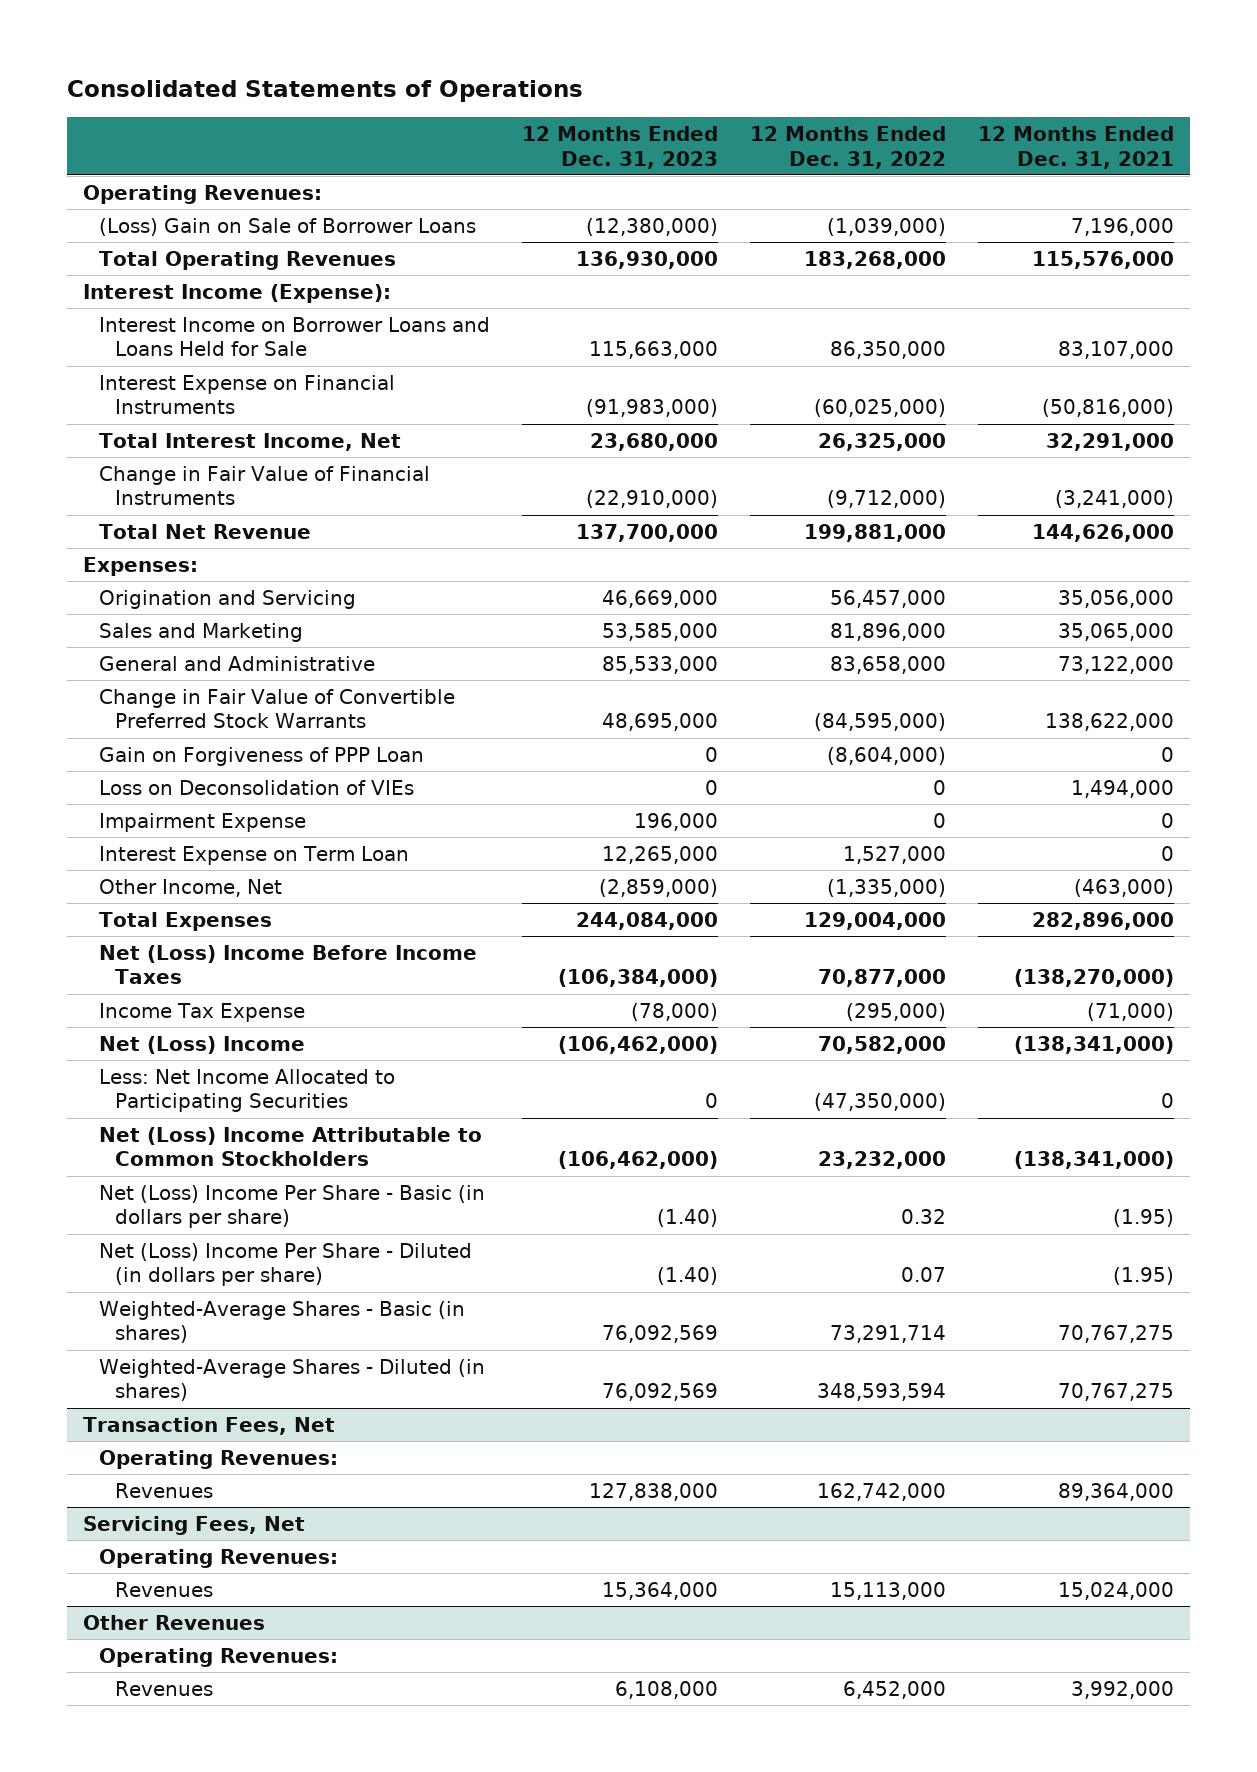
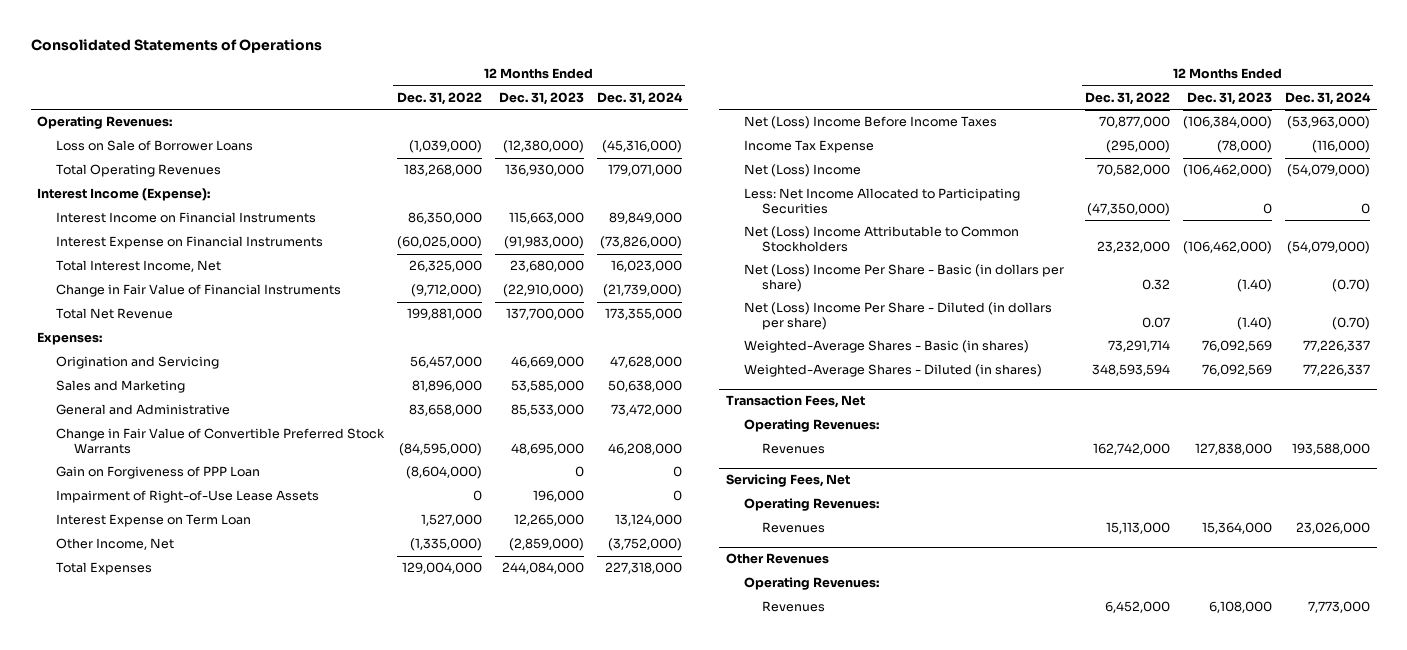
[978,125,1175,169] 12 Months Ended Dec. 31, 2021 -> none
none -> [596,91,683,105] Dec. 31, 2024
[98,217,476,236] (Loss) Gain on Sale of Borrower Loans -> [55,140,253,152] Loss on Sale of Borrower Loans
[98,316,490,357] Interest Income on Borrower Loans and Loans Held for Sale -> [55,212,316,224] Interest Income on Financial Instruments
[98,779,414,795] Loss on Deconsolidation of VIEs -> none
[98,812,306,832] Impairment Expense -> [55,490,319,504] Impairment of Right-of-Use Lease Assets

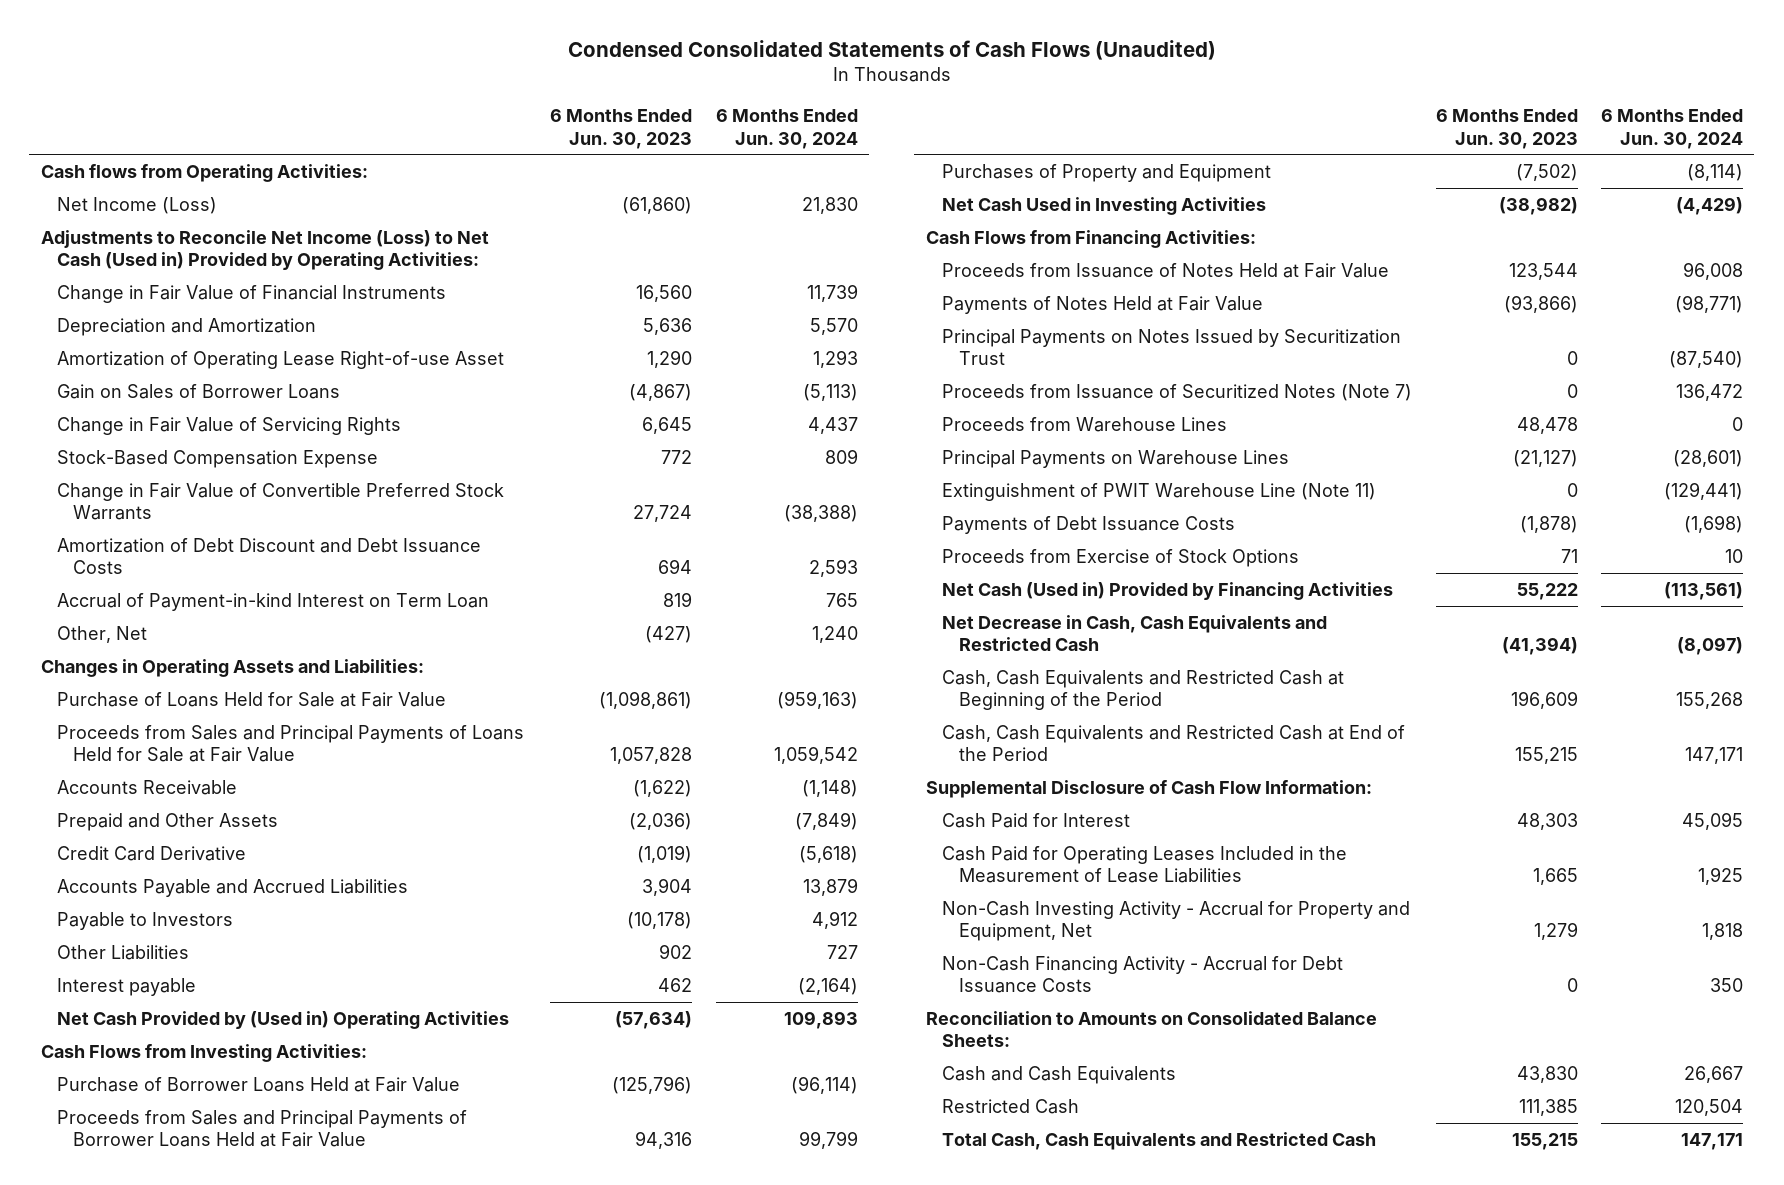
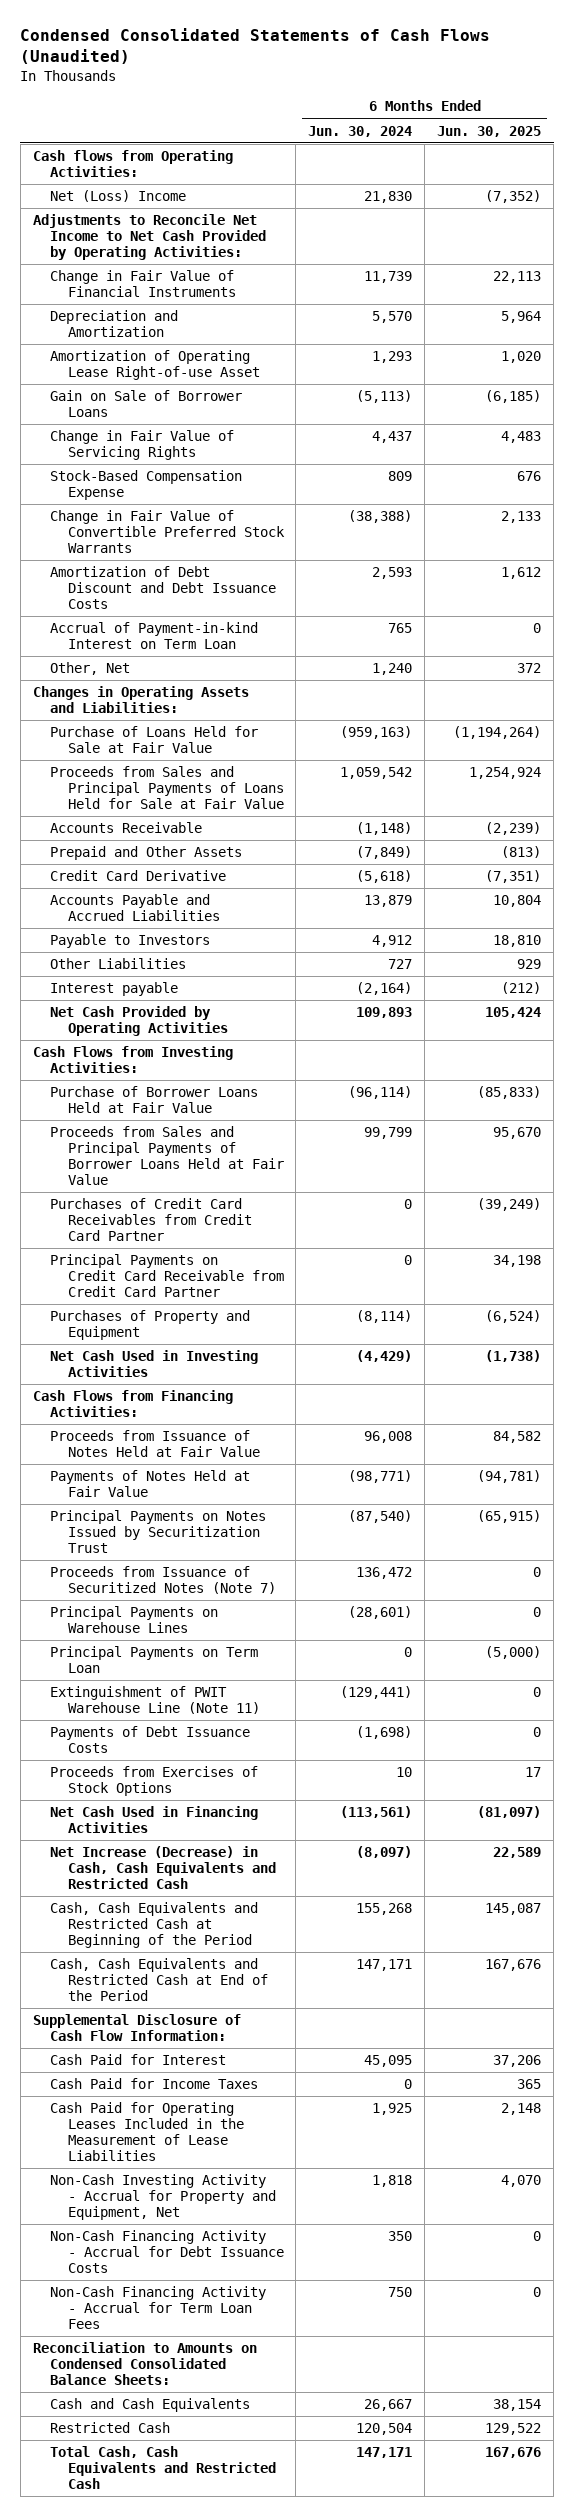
[550,109,693,149] 6 Months Ended Jun. 30, 2023 -> none
none -> [437,125,542,137] Jun. 30, 2025
[56,196,217,214] Net Income (Loss) -> [50,190,187,203] Net (Loss) Income
[40,229,489,271] Adjustments to Reconcile Net Income (Loss) to Net Cash (Used in) Provided by Operating Activities: -> [32,214,267,261] Adjustments to Reconcile Net Income to Net Cash Provided by Operating Activities:
[56,383,340,399] Gain on Sales of Borrower Loans -> [50,390,243,418] Gain on Sale of Borrower Loans
[56,1010,509,1029] Net Cash Provided by (Used in) Operating Activities -> [50,1006,228,1037] Net Cash Provided by Operating Activities
none -> [50,1198,252,1242] Purchases of Credit Card Receivables from Credit Card Partner
none -> [50,1254,284,1298] Principal Payments on Credit Card Receivable from Credit Card Partner
[942,416,1228,432] Proceeds from Warehouse Lines -> none
none -> [50,1646,259,1674] Principal Payments on Term Loan
[942,548,1300,567] Proceeds from Exercise of Stock Options -> [50,1766,259,1797] Proceeds from Exercises of Stock Options
[942,581,1394,600] Net Cash (Used in) Provided by Financing Activities -> [50,1806,259,1834] Net Cash Used in Financing Activities
[942,614,1328,652] Net Decrease in Cash, Cash Equivalents and Restricted Cash -> [50,1846,276,1890] Net Increase (Decrease) in Cash, Cash Equivalents and Restricted Cash
none -> [50,2078,259,2090] Cash Paid for Income Taxes
none -> [50,2286,267,2330] Non-Cash Financing Activity - Accrual for Term Loan Fees
[925,1010,1377,1048] Reconciliation to Amounts on Consolidated Balance Sheets: -> [32,2342,257,2386] Reconciliation to Amounts on Condensed Consolidated Balance Sheets:

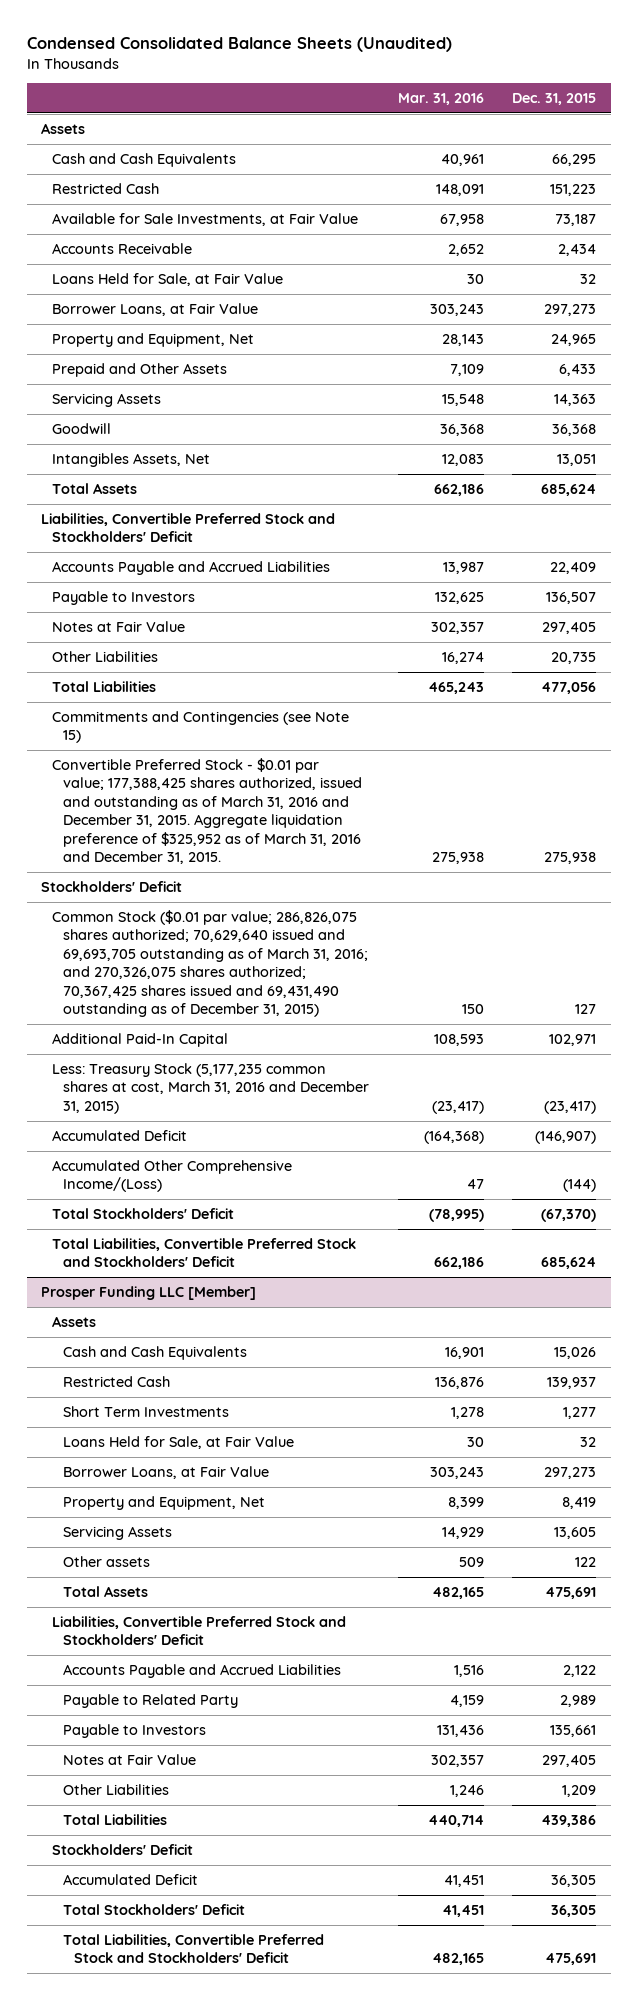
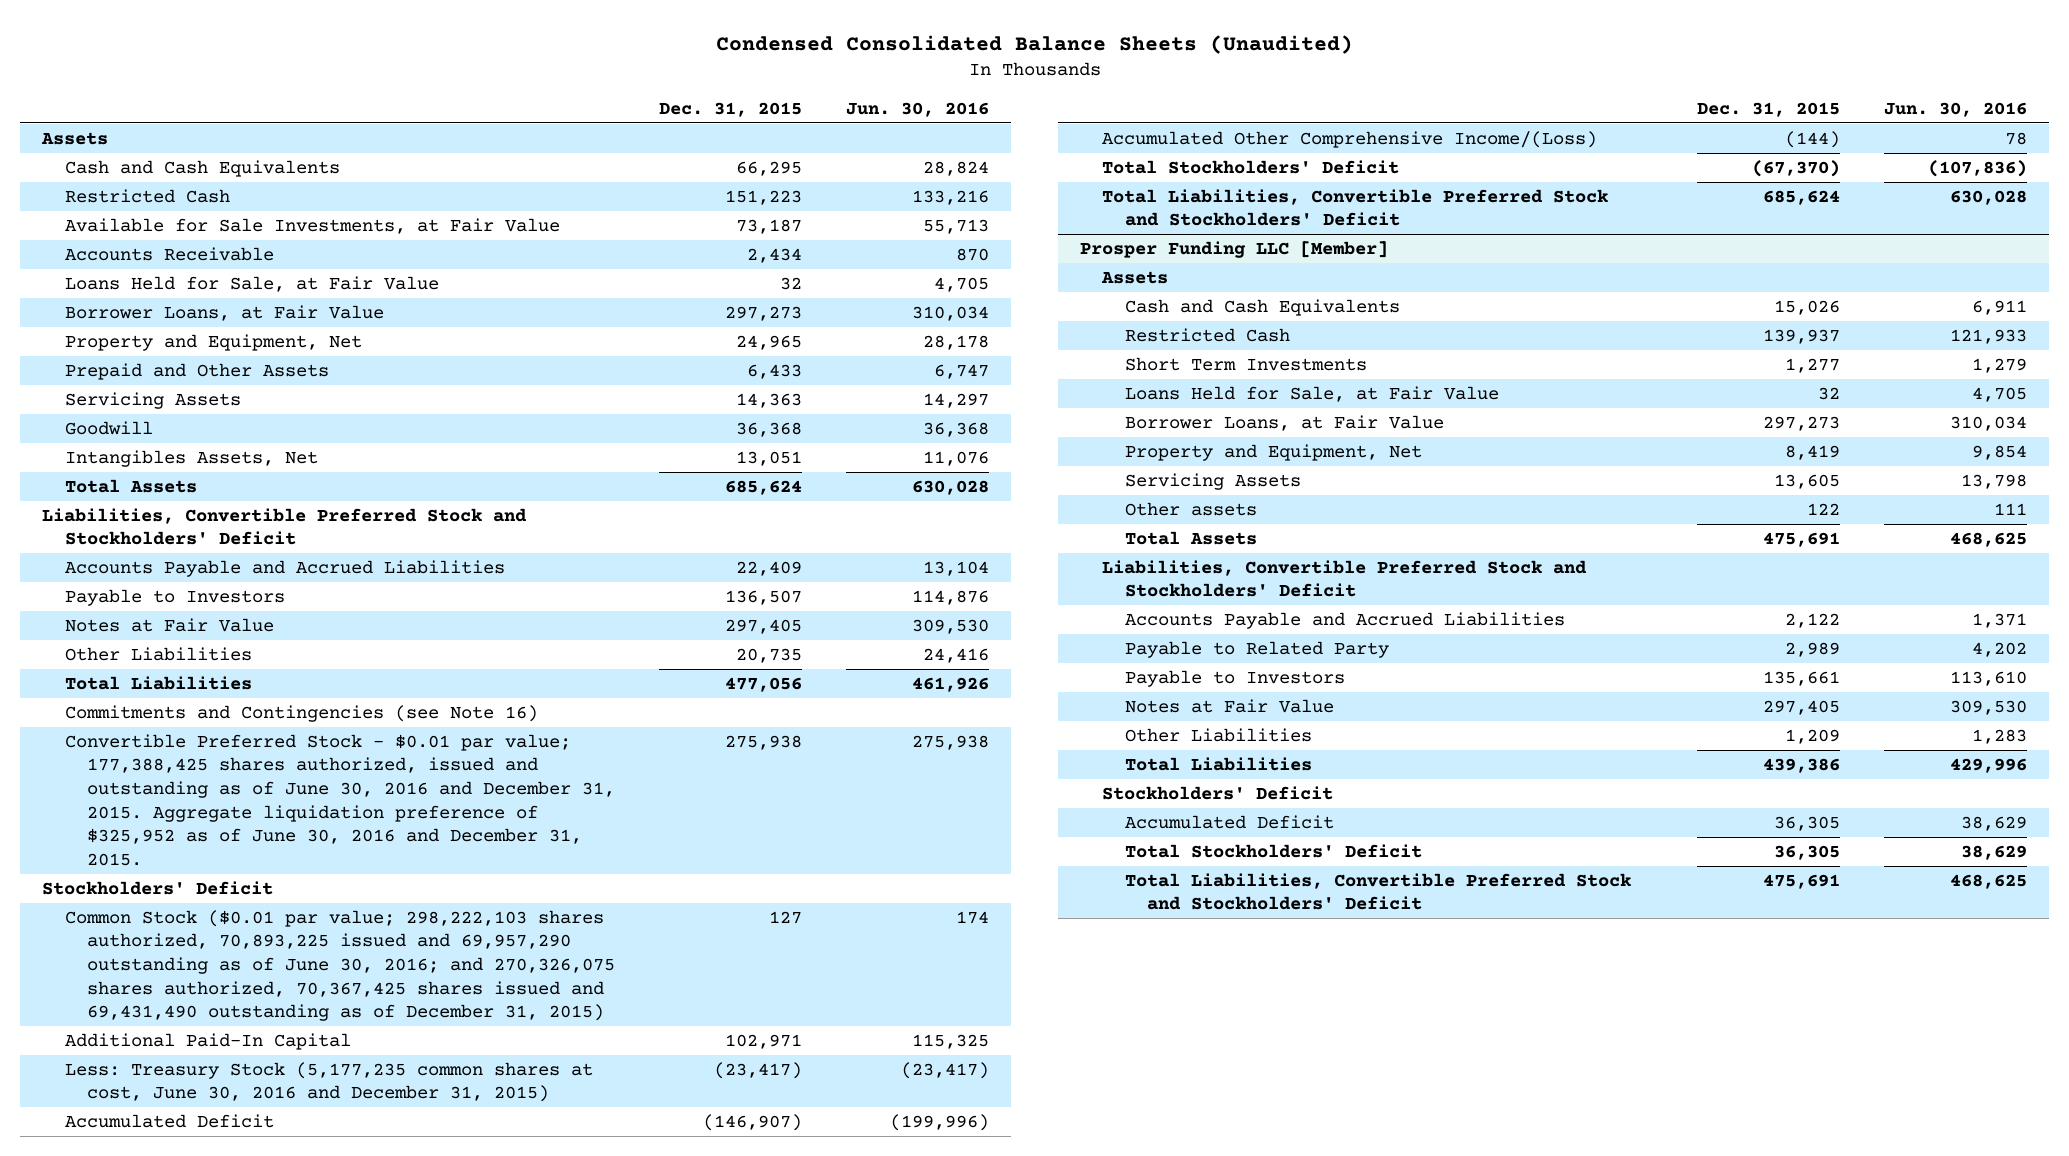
[397,92,484,105] Mar. 31, 2016 -> none
none -> [845,101,989,117] Jun. 30, 2016
[52,710,350,744] Commitments and Contingencies (see Note 15) -> [64,704,538,722] Commitments and Contingencies (see Note 16)
[52,757,362,865] Convertible Preferred Stock - $0.01 par value; 177,388,425 shares authorized, issued and outstanding as of March 31, 2016 and December 31, 2015. Aggregate liquidation preference of $325,952 as of March 31, 2016 and December 31, 2015. -> [64,733,616,866] Convertible Preferred Stock - $0.01 par value; 177,388,425 shares authorized, issued and outstanding as of June 30, 2016 and December 31, 2015. Aggregate liquidation preference of $325,952 as of June 30, 2016 and December 31, 2015.
[52,909,368,1018] Common Stock ($0.01 par value; 286,826,075 shares authorized; 70,629,640 issued and 69,693,705 outstanding as of March 31, 2016; and 270,326,075 shares authorized; 70,367,425 shares issued and 69,431,490 outstanding as of December 31, 2015) -> [64,909,616,1022] Common Stock ($0.01 par value; 298,222,103 shares authorized, 70,893,225 issued and 69,957,290 outstanding as of June 30, 2016; and 270,326,075 shares authorized, 70,367,425 shares issued and 69,431,490 outstanding as of December 31, 2015)
[52,1062,369,1114] Less: Treasury Stock (5,177,235 common shares at cost, March 31, 2016 and December 31, 2015) -> [64,1061,593,1103] Less: Treasury Stock (5,177,235 common shares at cost, June 30, 2016 and December 31, 2015)

